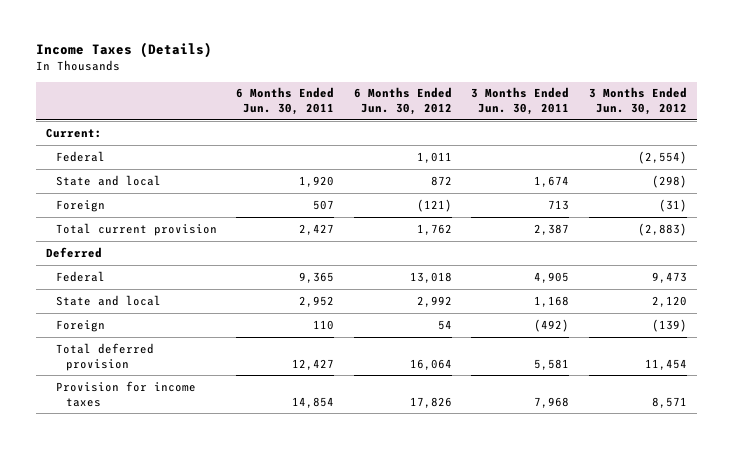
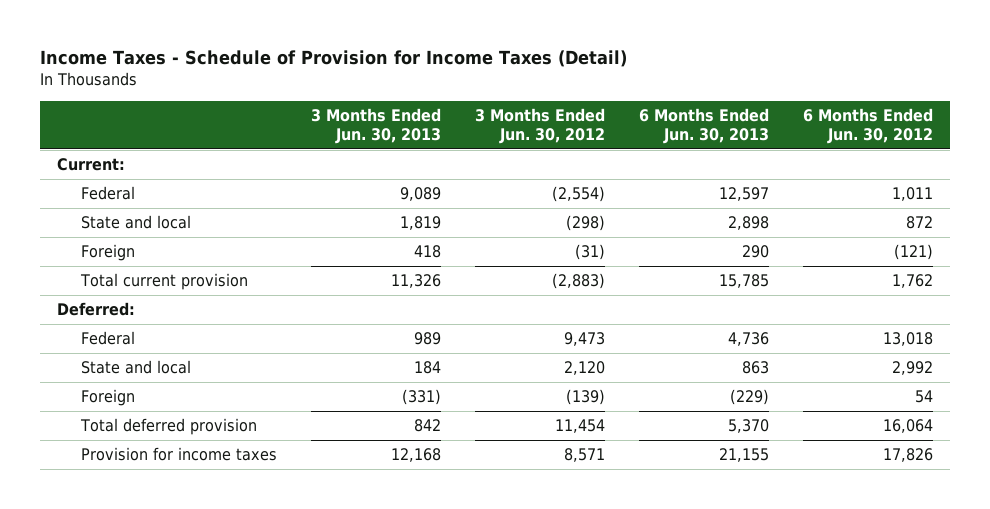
[36,42,213,59] Income Taxes (Details) -> [39,50,627,68] Income Taxes - Schedule of Provision for Income Taxes (Detail)
[236,87,335,116] 6 Months Ended Jun. 30, 2011 -> none
[471,87,570,116] 3 Months Ended Jun. 30, 2011 -> none
none -> [310,108,441,144] 3 Months Ended Jun. 30, 2013
none -> [638,108,769,144] 6 Months Ended Jun. 30, 2013
[45,246,102,258] Deferred -> [56,302,135,317] Deferred:

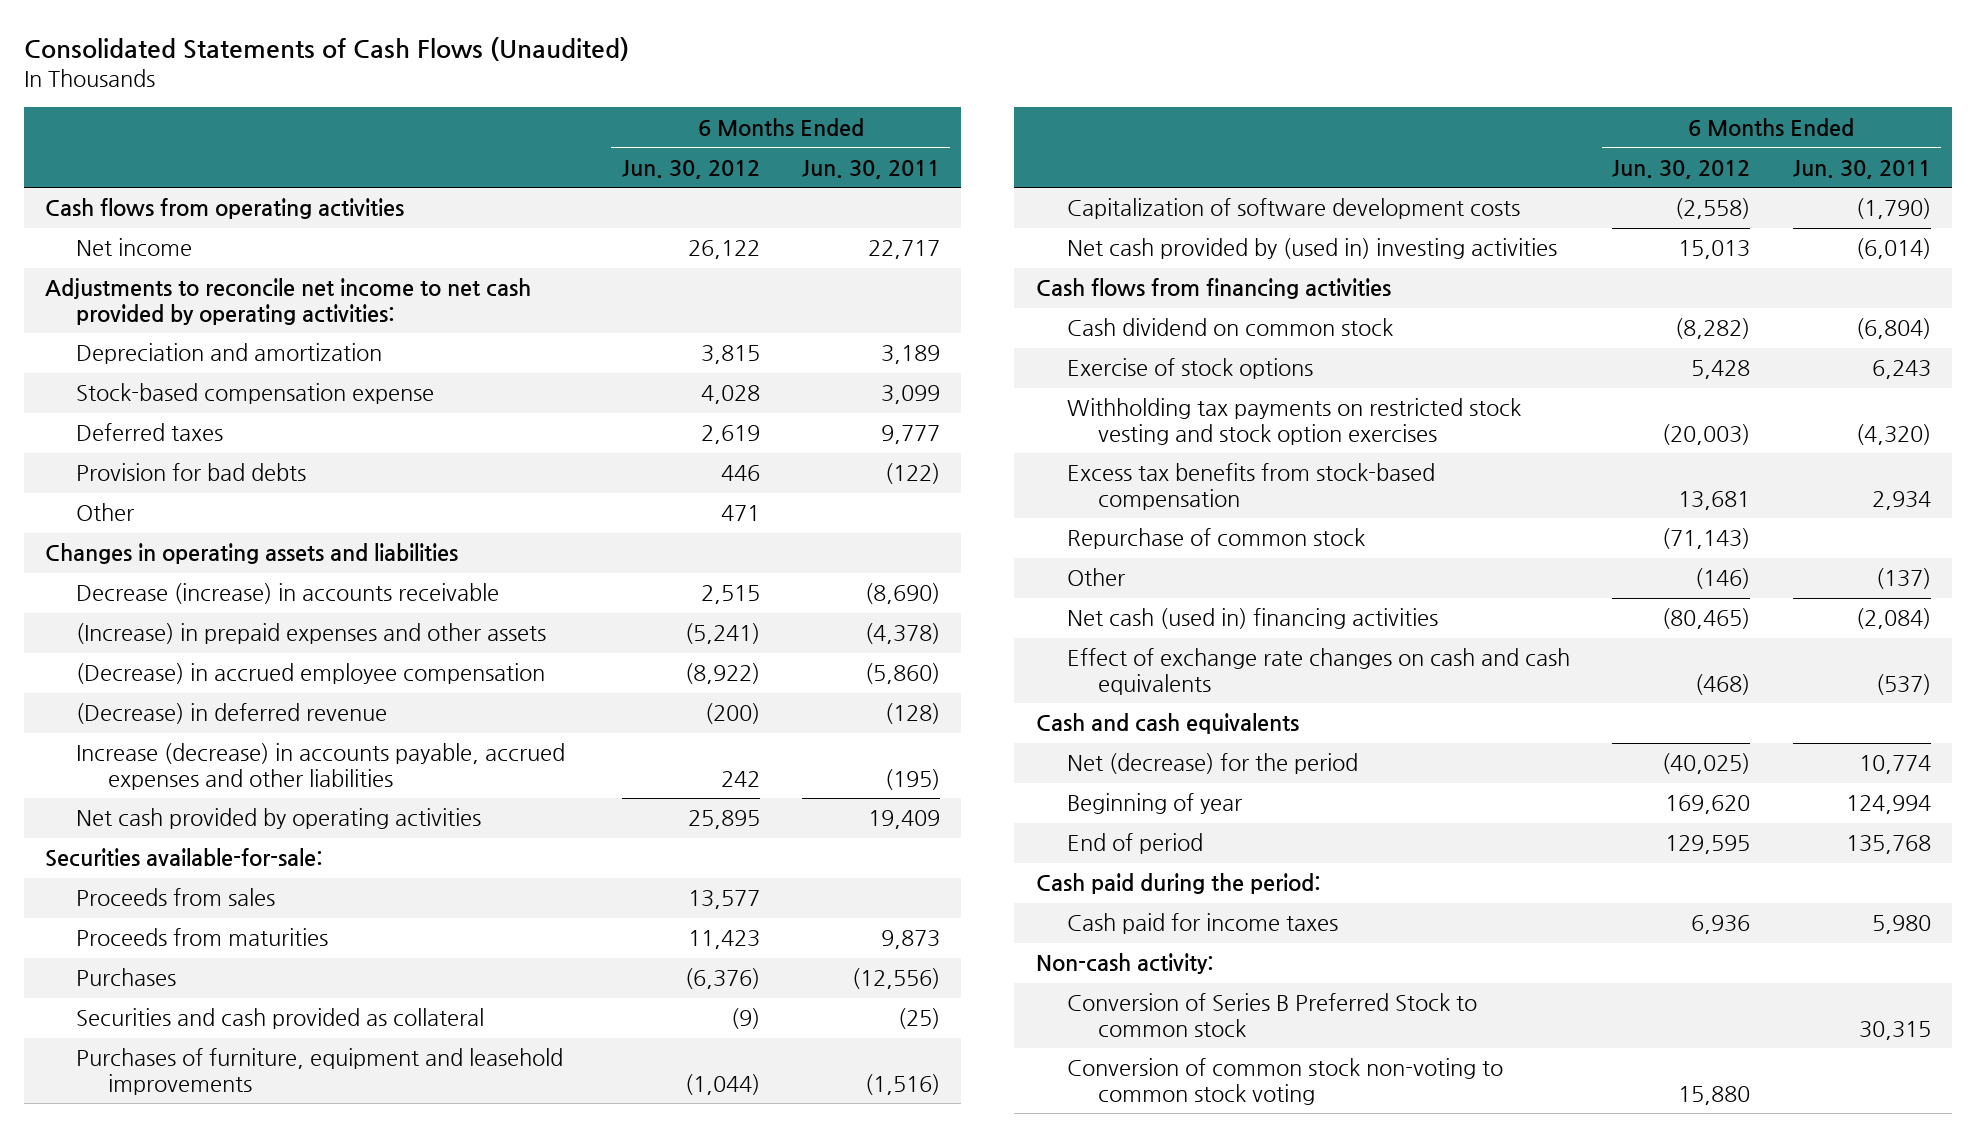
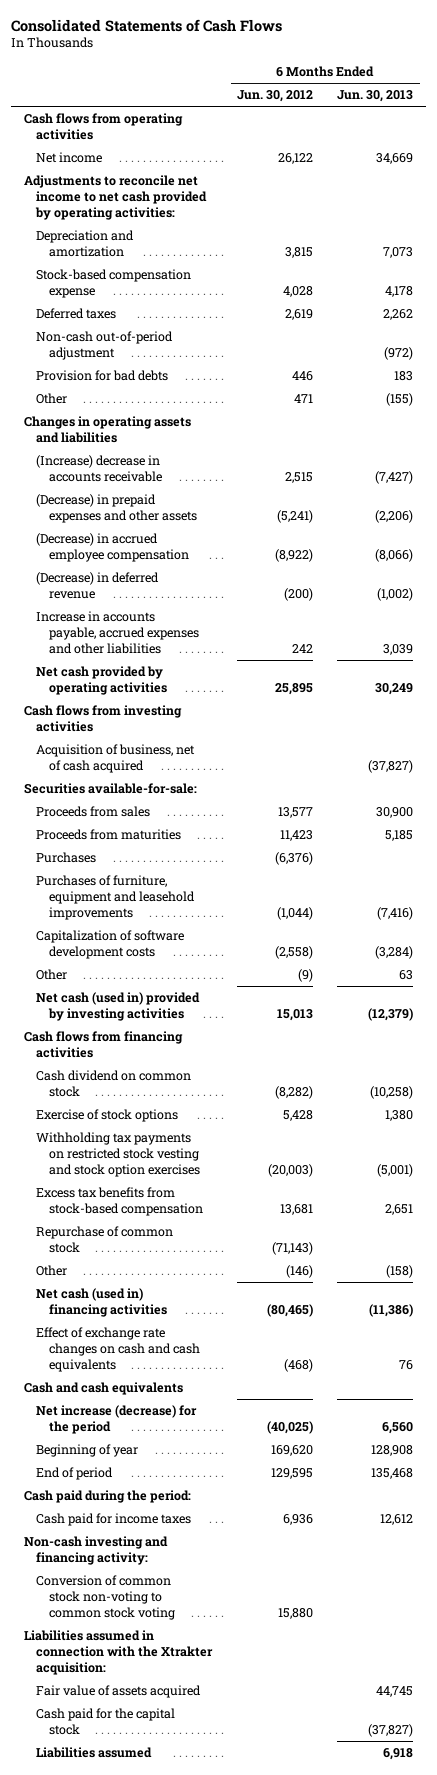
[23,36,629,61] Consolidated Statements of Cash Flows (Unaudited) -> [11,18,283,32] Consolidated Statements of Cash Flows
[801,159,940,179] Jun. 30, 2011 -> none
none -> [337,90,414,103] Jun. 30, 2013
none -> [36,331,174,360] Non-cash out-of-period adjustment
[76,583,500,605] Decrease (increase) in accounts receivable -> [36,455,162,482] (Increase) decrease in accounts receivable
[76,623,547,645] (Increase) in prepaid expenses and other assets -> [36,494,197,523] (Decrease) in prepaid expenses and other assets
[76,743,566,790] Increase (decrease) in accounts payable, accrued expenses and other liabilities -> [36,611,199,654] Increase in accounts payable, accrued expenses and other liabilities
none -> [23,705,182,732] Cash flows from investing activities
none -> [36,744,196,773] Acquisition of business, net of cash acquired
[76,1008,485,1030] Securities and cash provided as collateral -> none
none -> [36,969,68,981] Other
[1066,238,1557,260] Net cash provided by (used in) investing activities -> [36,992,201,1021] Net cash (used in) provided by investing activities
[1066,753,1358,775] Net (decrease) for the period -> [36,1405,198,1434] Net increase (decrease) for the period
[1066,993,1477,1037] Conversion of Series B Preferred Stock to common stock -> none
[1035,953,1214,975] Non-cash activity: -> [23,1536,168,1565] Non-cash investing and financing activity:
none -> [23,1630,214,1675] Liabilities assumed in connection with the Xtrakter acquisition:
none -> [36,1685,202,1699] Fair value of assets acquired
none -> [36,1708,176,1735] Cash paid for the capital stock
none -> [36,1747,153,1759] Liabilities assumed

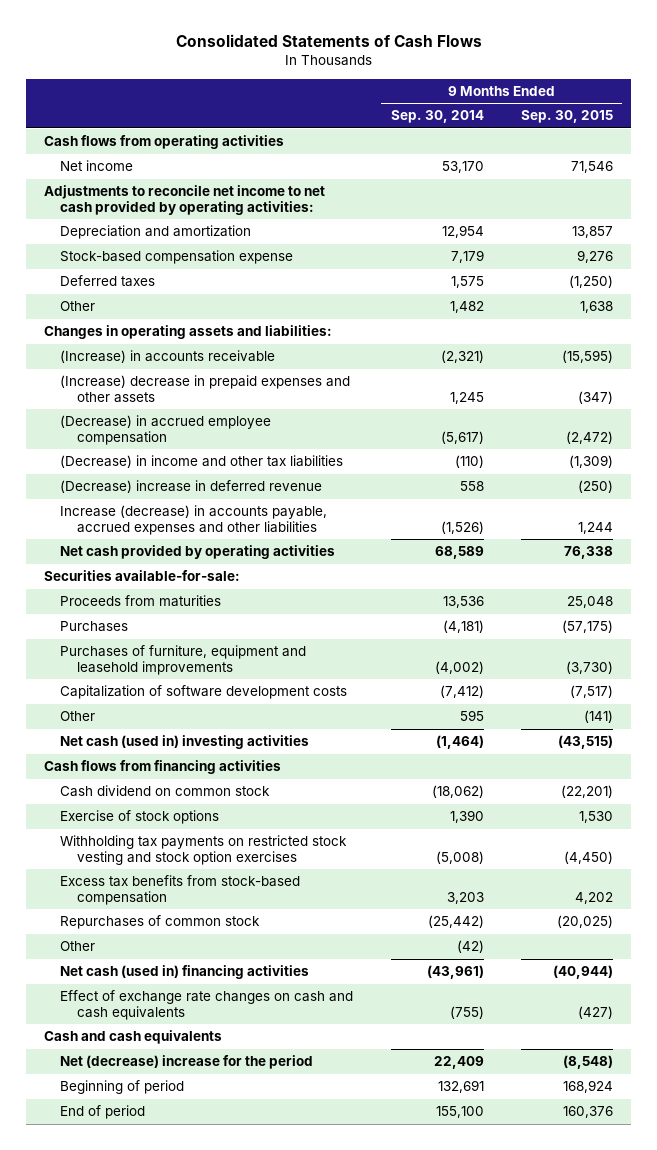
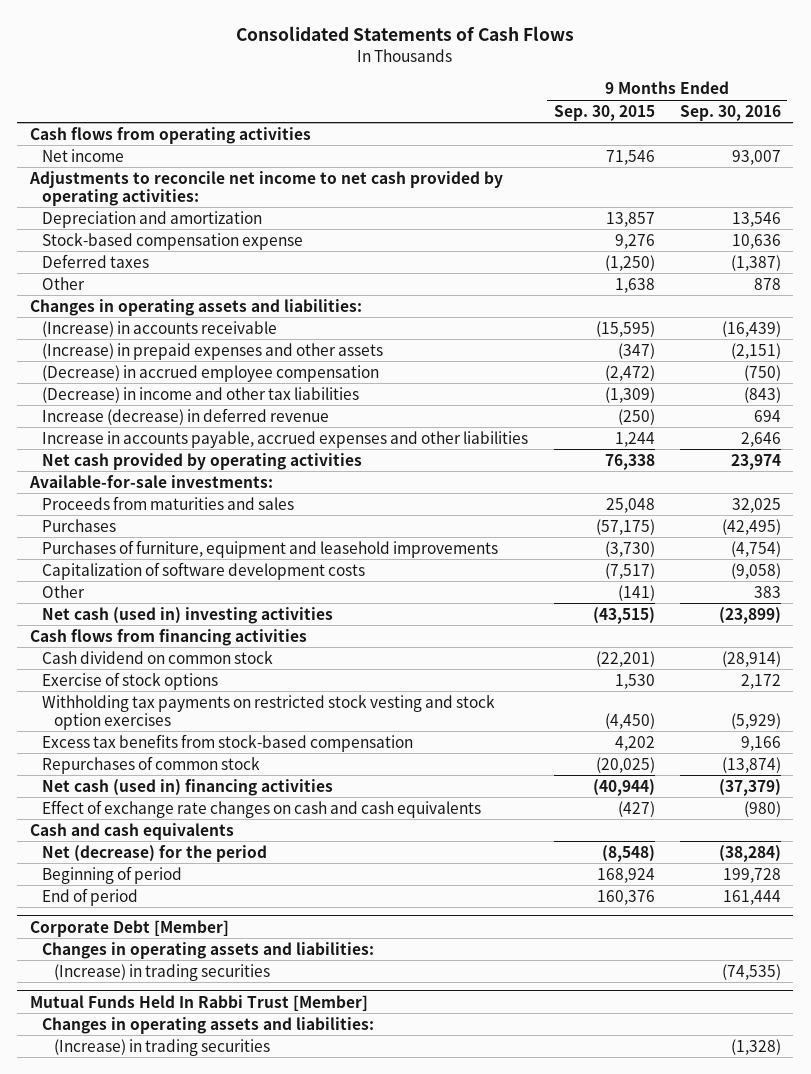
[390,110,484,124] Sep. 30, 2014 -> none
none -> [679,104,781,121] Sep. 30, 2016
[60,375,351,403] (Increase) decrease in prepaid expenses and other assets -> [42,342,384,360] (Increase) in prepaid expenses and other assets
[60,480,323,494] (Decrease) increase in deferred revenue -> [42,407,330,425] Increase (decrease) in deferred revenue
[60,505,328,535] Increase (decrease) in accounts payable, accrued expenses and other liabilities -> [42,430,529,448] Increase in accounts payable, accrued expenses and other liabilities
[44,570,241,582] Securities available-for-sale: -> [29,474,274,488] Available-for-sale investments:
[60,595,222,608] Proceeds from maturities -> [42,495,295,510] Proceeds from maturities and sales
[60,941,96,952] Other -> none
[60,1055,314,1070] Net (decrease) increase for the period -> [42,844,268,862] Net (decrease) for the period
none -> [30,919,230,937] Corporate Debt [Member]
none -> [42,941,375,959] Changes in operating assets and liabilities:
none -> [54,963,271,981] (Increase) in trading securities
none -> [30,994,369,1011] Mutual Funds Held In Rabbi Trust [Member]
none -> [42,1016,375,1034] Changes in operating assets and liabilities:
none -> [54,1038,271,1056] (Increase) in trading securities

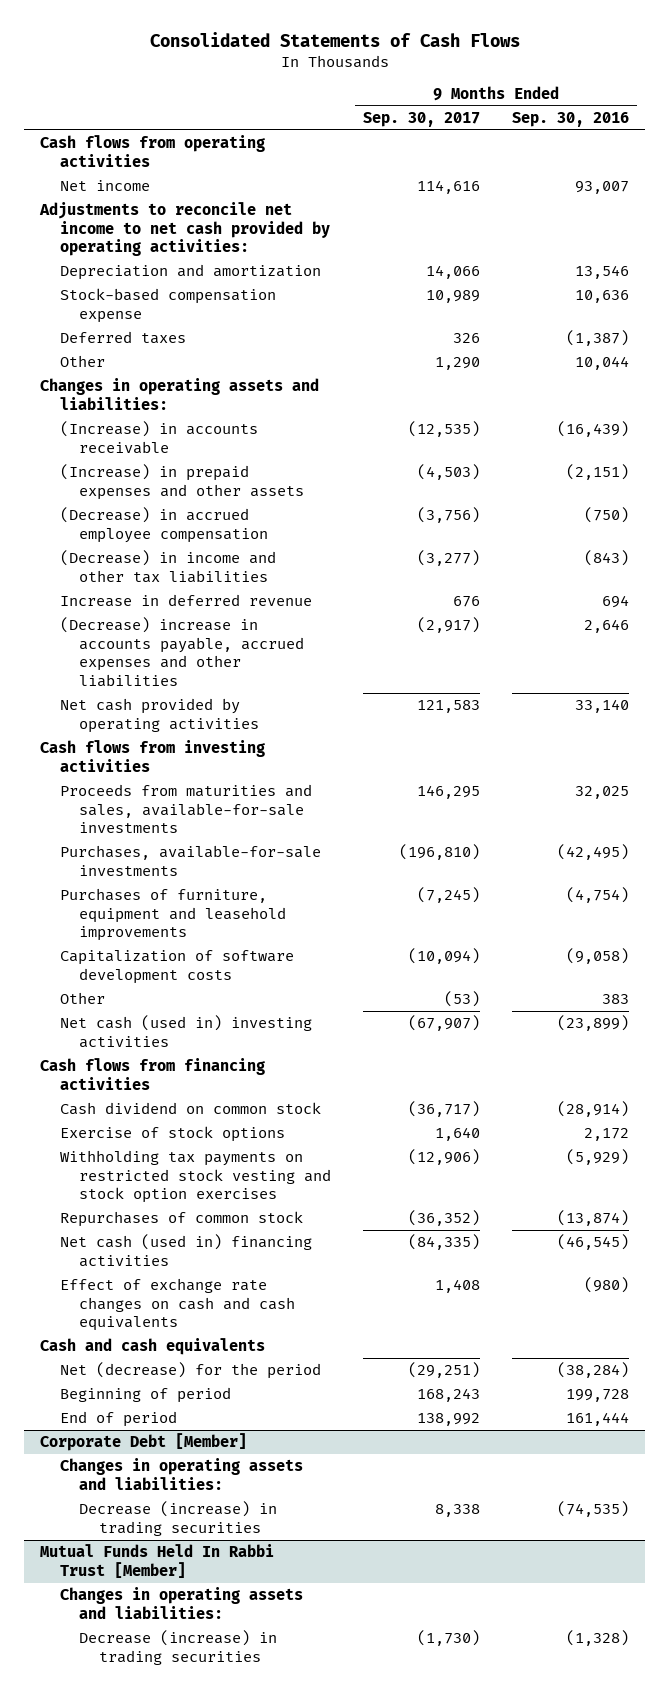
[553,104,655,121] Sep. 30, 2015 -> none
none -> [363,111,481,127] Sep. 30, 2017
[753,277,781,290] 878 -> [575,356,630,371] 10,044
[29,474,274,488] Available-for-sale investments: -> none
[42,407,330,425] Increase (decrease) in deferred revenue -> [59,594,312,608] Increase in deferred revenue
[42,430,529,448] Increase in accounts payable, accrued expenses and other liabilities -> [59,617,305,687] (Decrease) increase in accounts payable, accrued expenses and other liabilities
[730,453,781,470] 23,974 -> [575,699,630,714] 33,140
none -> [39,740,265,772] Cash flows from investing activities
[42,495,295,510] Proceeds from maturities and sales -> [59,784,312,834] Proceeds from maturities and sales, available-for-sale investments
[42,518,117,532] Purchases -> [59,845,321,876] Purchases, available-for-sale investments
[42,733,414,752] Excess tax benefits from stock-based compensation -> none
[718,778,781,796] (37,379) -> [557,1234,630,1251] (46,545)
[54,963,271,981] (Increase) in trading securities -> [79,1501,278,1536] Decrease (increase) in trading securities
[54,1038,271,1056] (Increase) in trading securities -> [79,1630,278,1665] Decrease (increase) in trading securities

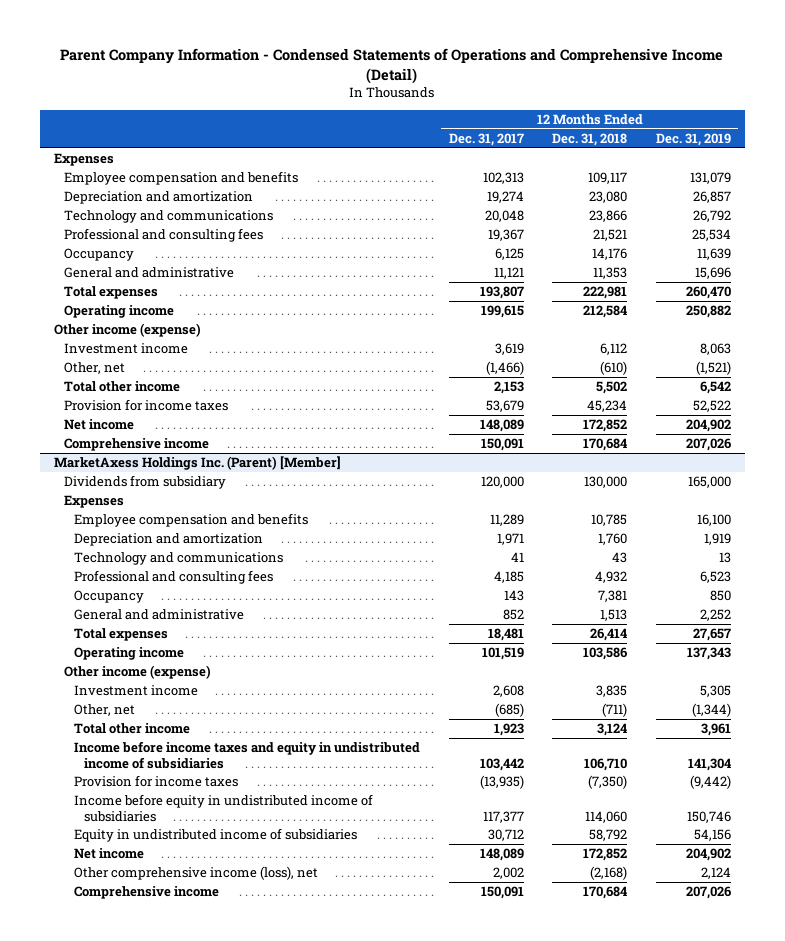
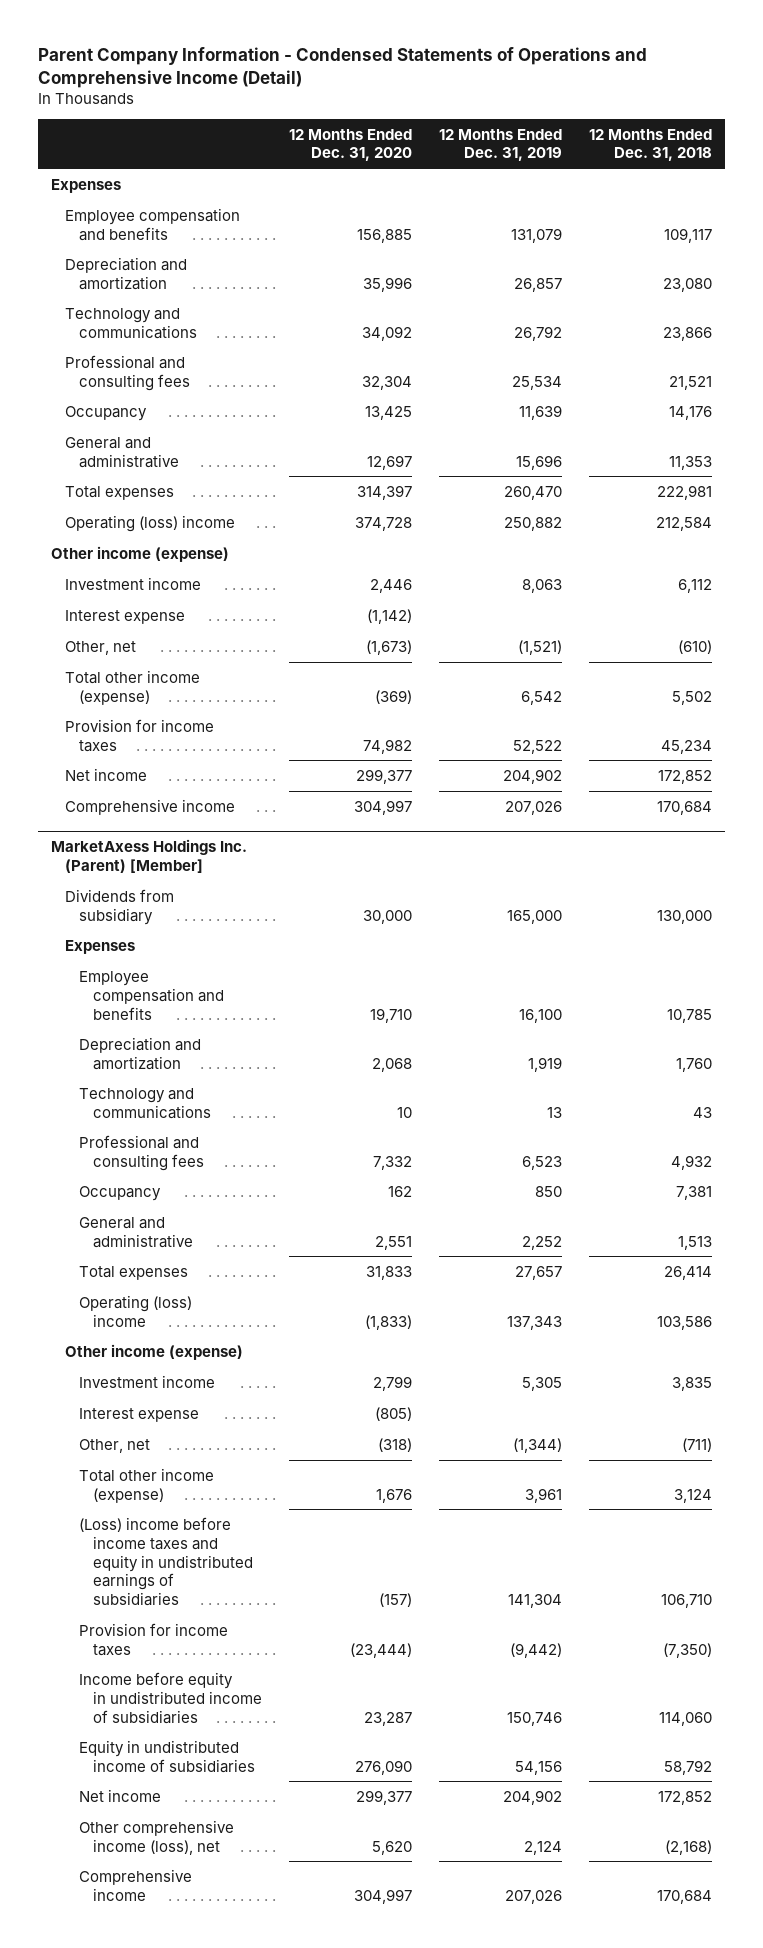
[448,132,524,146] Dec. 31, 2017 -> none
none -> [289,128,413,162] 12 Months Ended Dec. 31, 2020
[64,305,175,319] Operating income -> [65,514,236,532] Operating (loss) income
none -> [65,609,186,624] Interest expense
[64,381,181,393] Total other income -> [65,669,201,705] Total other income (expense)
[74,647,185,661] Operating income -> [79,1294,193,1327] Operating (loss) income
none -> [79,1407,200,1422] Interest expense
[74,723,191,735] Total other income -> [79,1467,215,1503] Total other income (expense)
[74,741,421,769] Income before income taxes and equity in undistributed income of subsidiaries -> [79,1516,254,1607] (Loss) income before income taxes and equity in undistributed earnings of subsidiaries

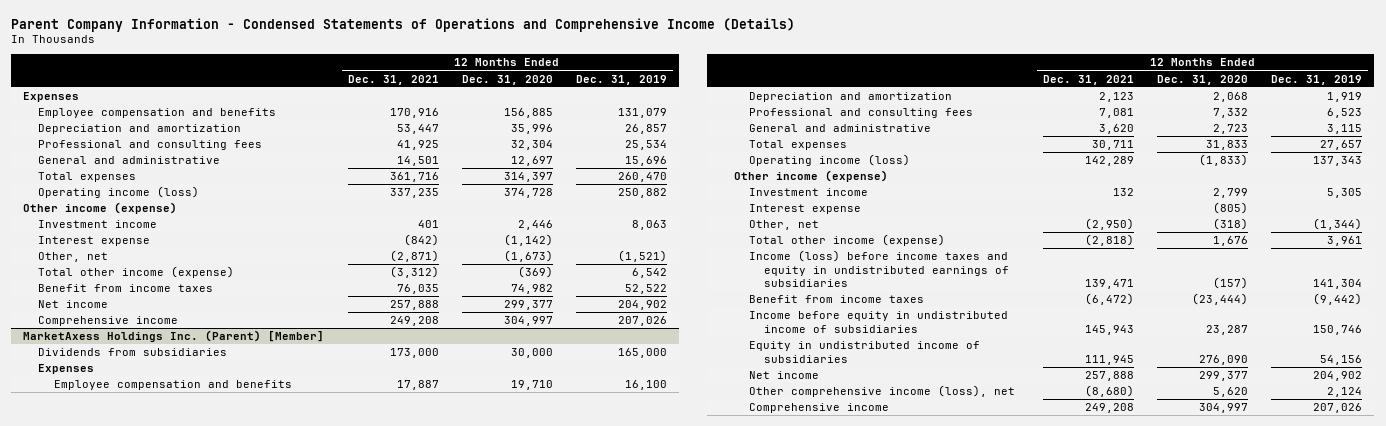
[37,46,647,88] Parent Company Information - Condensed Statements of Operations and Comprehensive Income (Detail) -> [11,17,796,32] Parent Company Information - Condensed Statements of Operations and Comprehensive Income (Details)
[588,128,712,162] 12 Months Ended Dec. 31, 2018 -> none
none -> [347,74,439,85] Dec. 31, 2021
[65,307,198,339] Technology and communications -> none
[65,405,148,421] Occupancy -> none
[65,514,236,532] Operating (loss) income -> [38,186,200,199] Operating income (loss)
[65,718,215,752] Provision for income taxes -> [38,284,214,293] Benefit from income taxes
[65,888,175,925] Dividends from subsidiary -> [38,348,228,357] Dividends from subsidiaries
[79,1087,212,1119] Technology and communications -> none
[79,1185,162,1201] Occupancy -> none
[375,1235,413,1250] 2,551 -> [1213,124,1249,135] 2,723
[521,1235,562,1250] 2,252 -> [1327,124,1363,135] 3,115
[79,1294,193,1327] Operating (loss) income -> [748,154,910,167] Operating income (loss)
[79,1516,254,1607] (Loss) income before income taxes and equity in undistributed earnings of subsidiaries -> [748,250,1010,288] Income (loss) before income taxes and equity in undistributed earnings of subsidiaries
[79,1622,229,1656] Provision for income taxes -> [748,295,924,304] Benefit from income taxes

